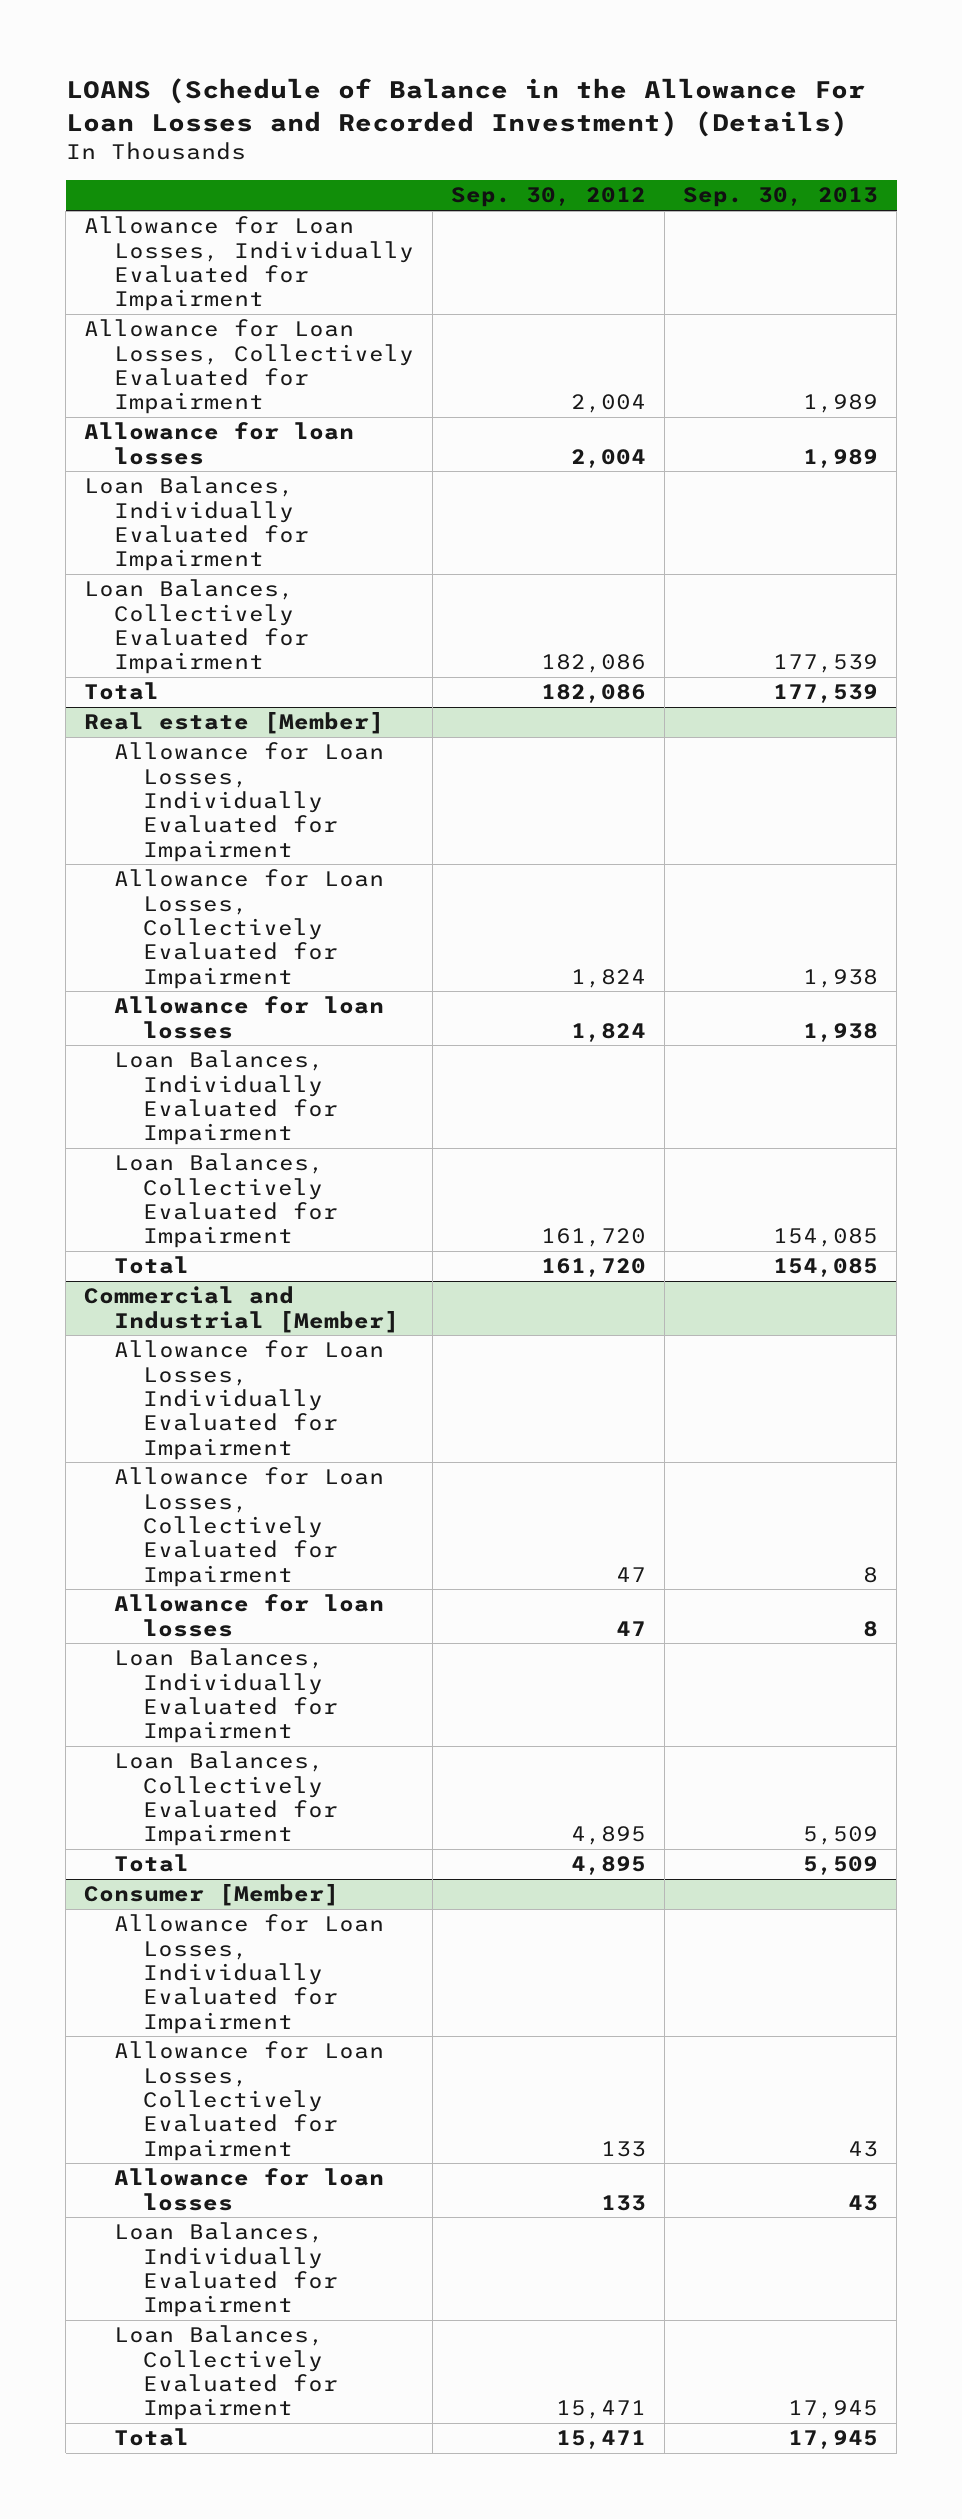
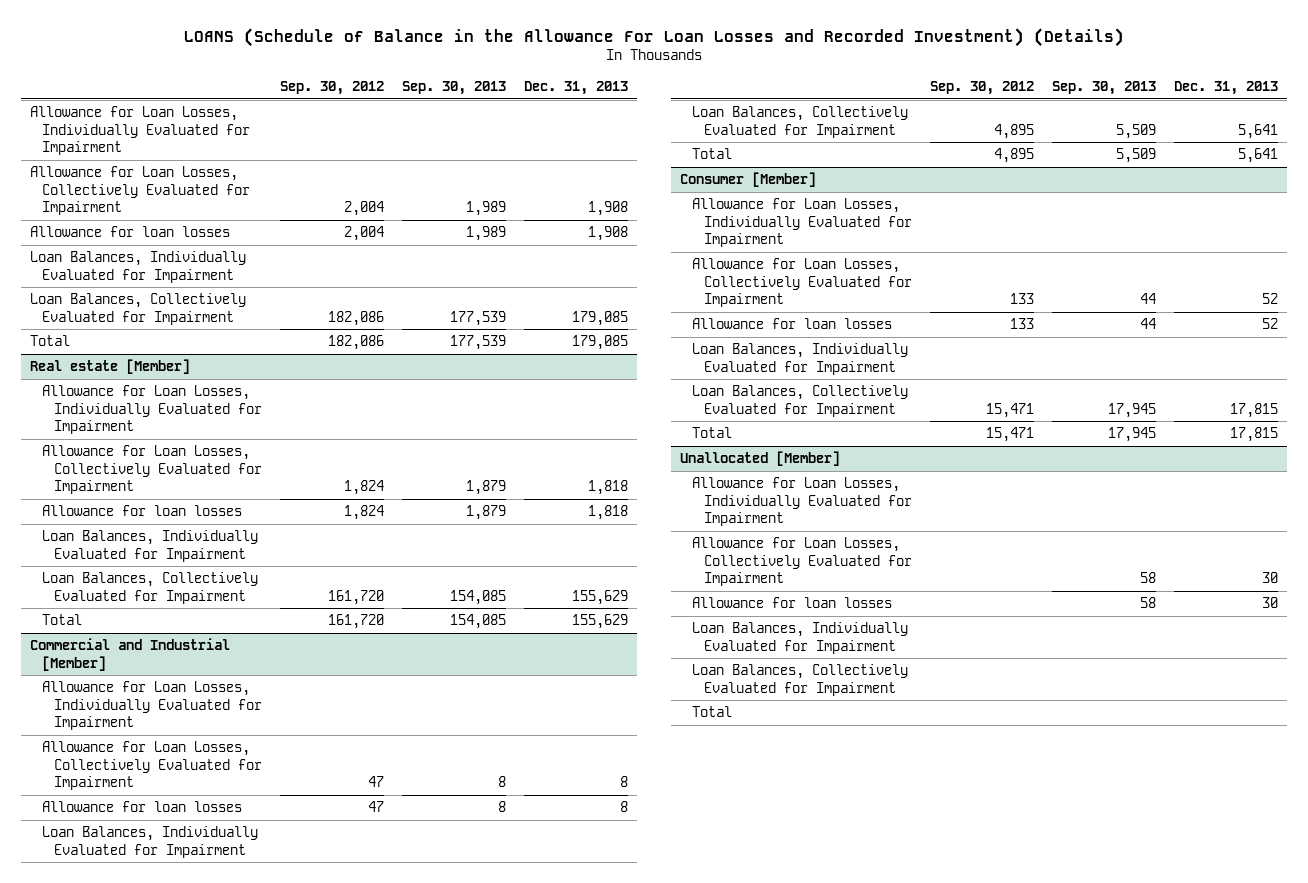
none -> [524,80,629,95] Dec. 31, 2013
[802,968,878,988] 1,938 -> [466,479,507,495] 1,879
[802,1022,878,1042] 1,938 -> [466,505,507,521] 1,879
[847,2140,878,2157] 43 -> [1140,292,1157,304] 44
[847,2194,878,2211] 43 -> [1140,318,1157,330] 44
none -> [679,451,840,467] Unallocated [Member]
none -> [692,477,913,526] Allowance for Loan Losses, Individually Evaluated for Impairment
none -> [692,537,913,586] Allowance for Loan Losses, Collectively Evaluated for Impairment
none -> [692,597,893,609] Allowance for loan losses
none -> [692,622,909,654] Loan Balances, Individually Evaluated for Impairment
none -> [692,664,909,696] Loan Balances, Collectively Evaluated for Impairment
none -> [692,706,733,718] Total

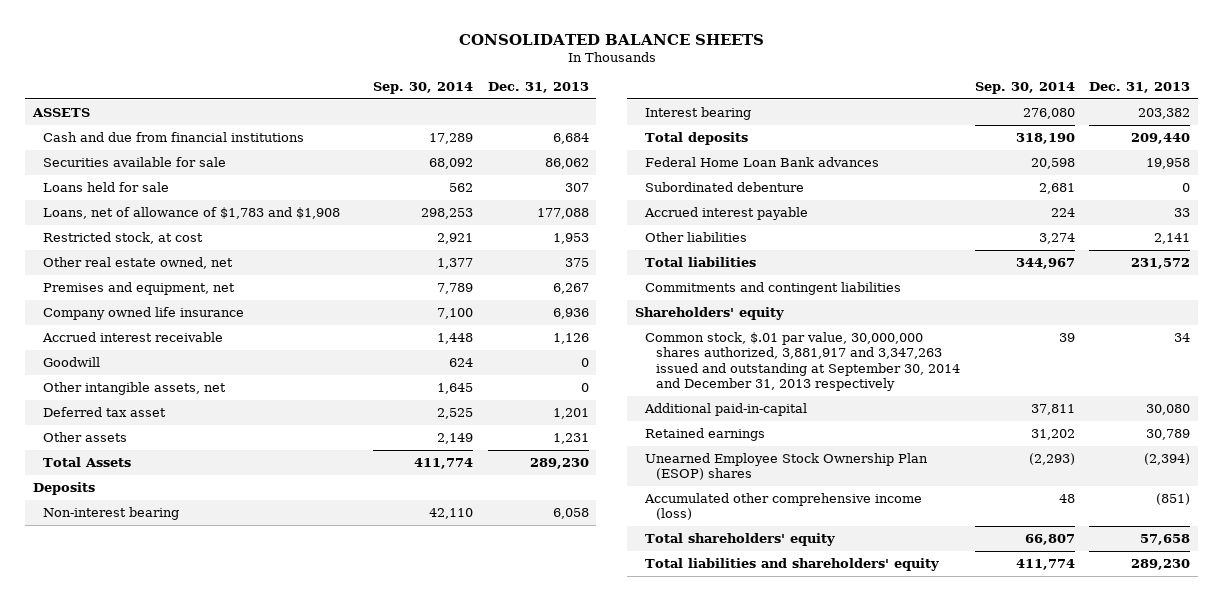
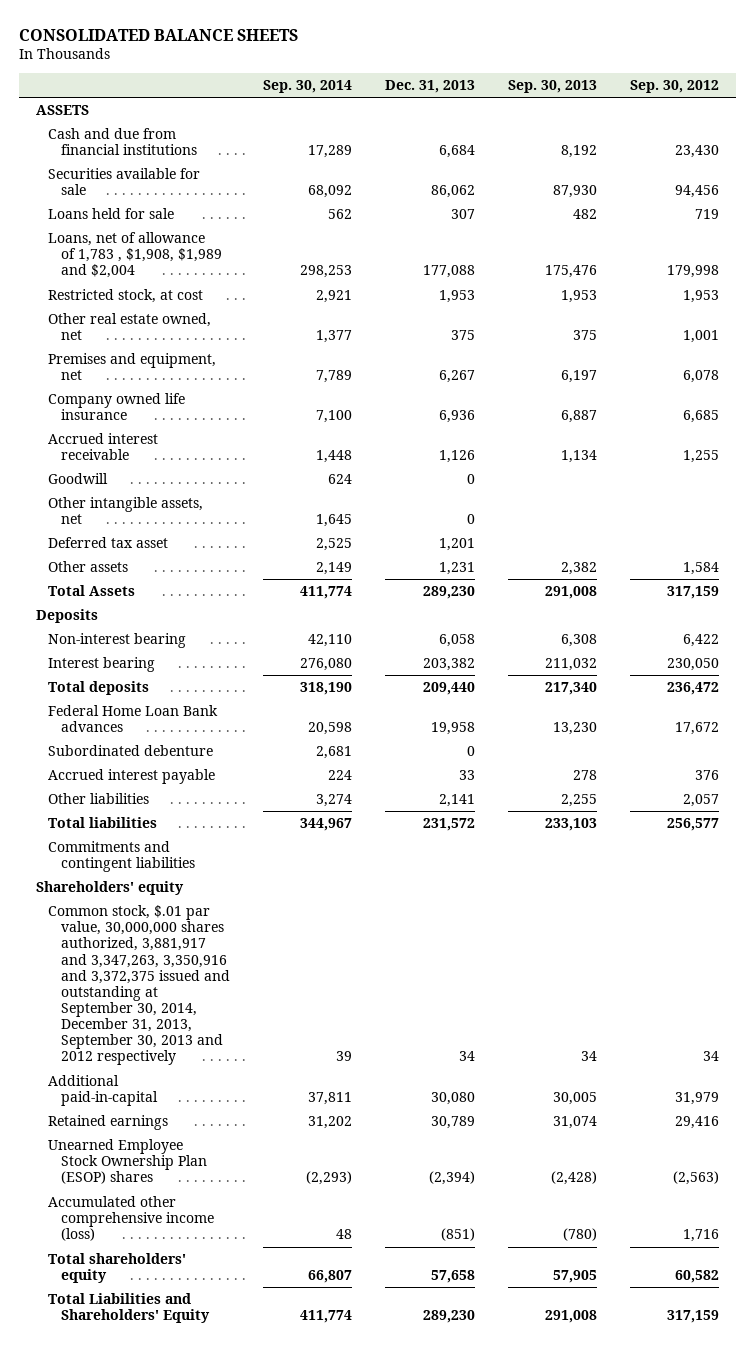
none -> [508,80,598,94] Sep. 30, 2013
none -> [630,80,720,94] Sep. 30, 2012
[43,206,341,219] Loans, net of allowance of $1,783 and $1,908 -> [48,232,222,279] Loans, net of allowance of 1,783 , $1,908, $1,989 and $2,004
[645,331,960,391] Common stock, $.01 par value, 30,000,000 shares authorized, 3,881,917 and 3,347,263 issued and outstanding at September 30, 2014 and December 31, 2013 respectively -> [48,905,230,1066] Common stock, $.01 par value, 30,000,000 shares authorized, 3,881,917 and 3,347,263, 3,350,916 and 3,372,375 issued and outstanding at September 30, 2014, December 31, 2013, September 30, 2013 and 2012 respectively
[645,557,940,571] Total liabilities and shareholders' equity -> [48,1293,210,1324] Total Liabilities and Shareholders' Equity

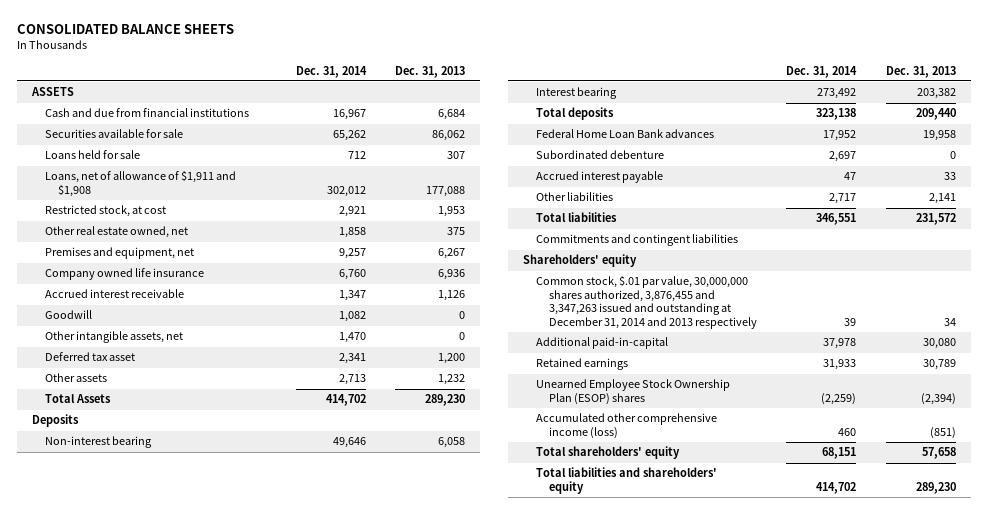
[262,80,352,94] Sep. 30, 2014 -> none
[508,80,598,94] Sep. 30, 2013 -> none
[630,80,720,94] Sep. 30, 2012 -> none
none -> [295,65,367,78] Dec. 31, 2014
[48,232,222,279] Loans, net of allowance of 1,783 , $1,908, $1,989 and $2,004 -> [44,170,236,197] Loans, net of allowance of $1,911 and $1,908
[438,538,475,552] 1,201 -> [438,353,466,365] 1,200
[438,562,475,576] 1,231 -> [438,374,466,386] 1,232
[48,905,230,1066] Common stock, $.01 par value, 30,000,000 shares authorized, 3,881,917 and 3,347,263, 3,350,916 and 3,372,375 issued and outstanding at September 30, 2014, December 31, 2013, September 30, 2013 and 2012 respectively -> [535,275,757,330] Common stock, $.01 par value, 30,000,000 shares authorized, 3,876,455 and 3,347,263 issued and outstanding at December 31, 2014 and 2013 respectively
[48,1293,210,1324] Total Liabilities and Shareholders' Equity -> [535,467,717,494] Total liabilities and shareholders' equity

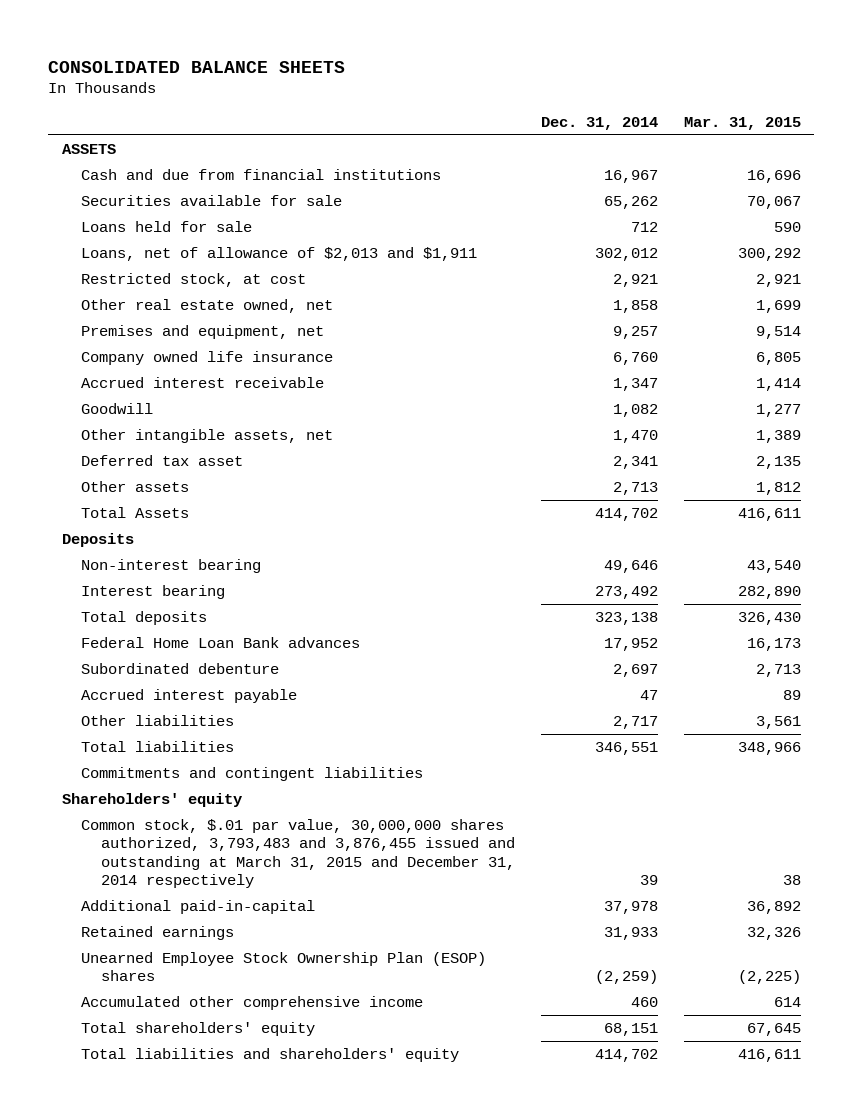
[395,65,466,78] Dec. 31, 2013 -> none
none -> [684,117,802,131] Mar. 31, 2015
[44,170,236,197] Loans, net of allowance of $1,911 and $1,908 -> [81,247,478,262] Loans, net of allowance of $2,013 and $1,911
[535,275,757,330] Common stock, $.01 par value, 30,000,000 shares authorized, 3,876,455 and 3,347,263 issued and outstanding at December 31, 2014 and 2013 respectively -> [81,819,515,888] Common stock, $.01 par value, 30,000,000 shares authorized, 3,793,483 and 3,876,455 issued and outstanding at March 31, 2015 and December 31, 2014 respectively
[535,413,717,439] Accumulated other comprehensive income (loss) -> [81,996,424,1011] Accumulated other comprehensive income

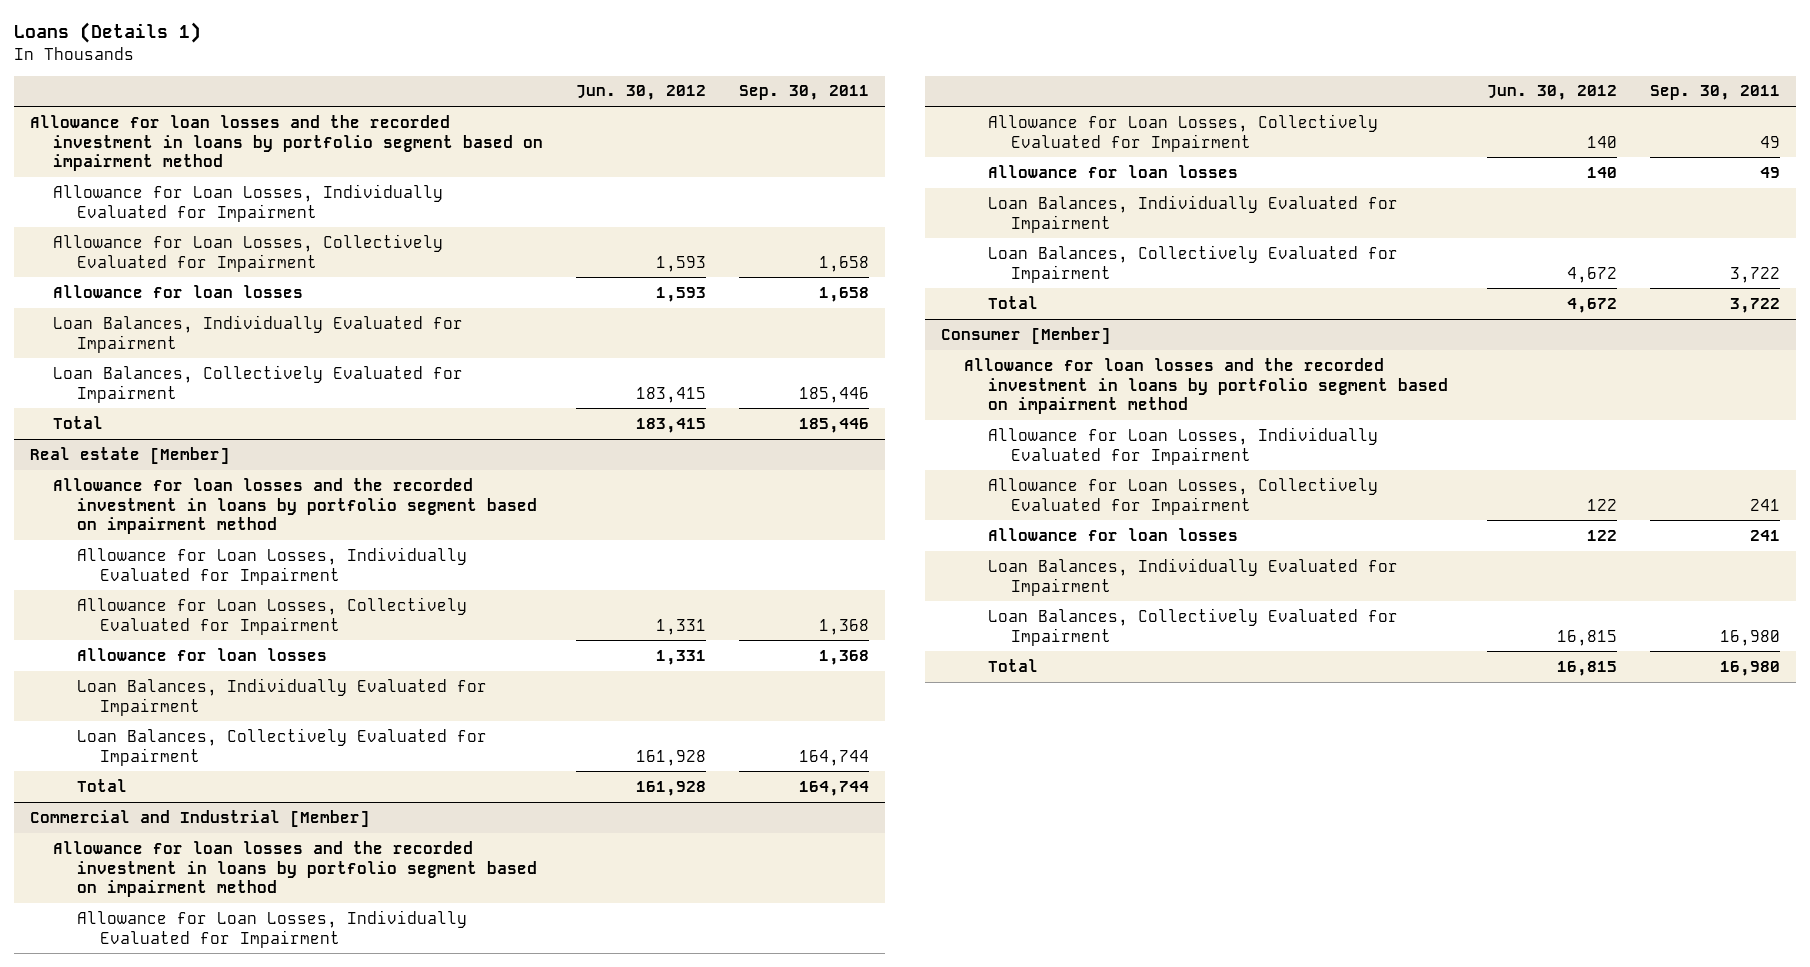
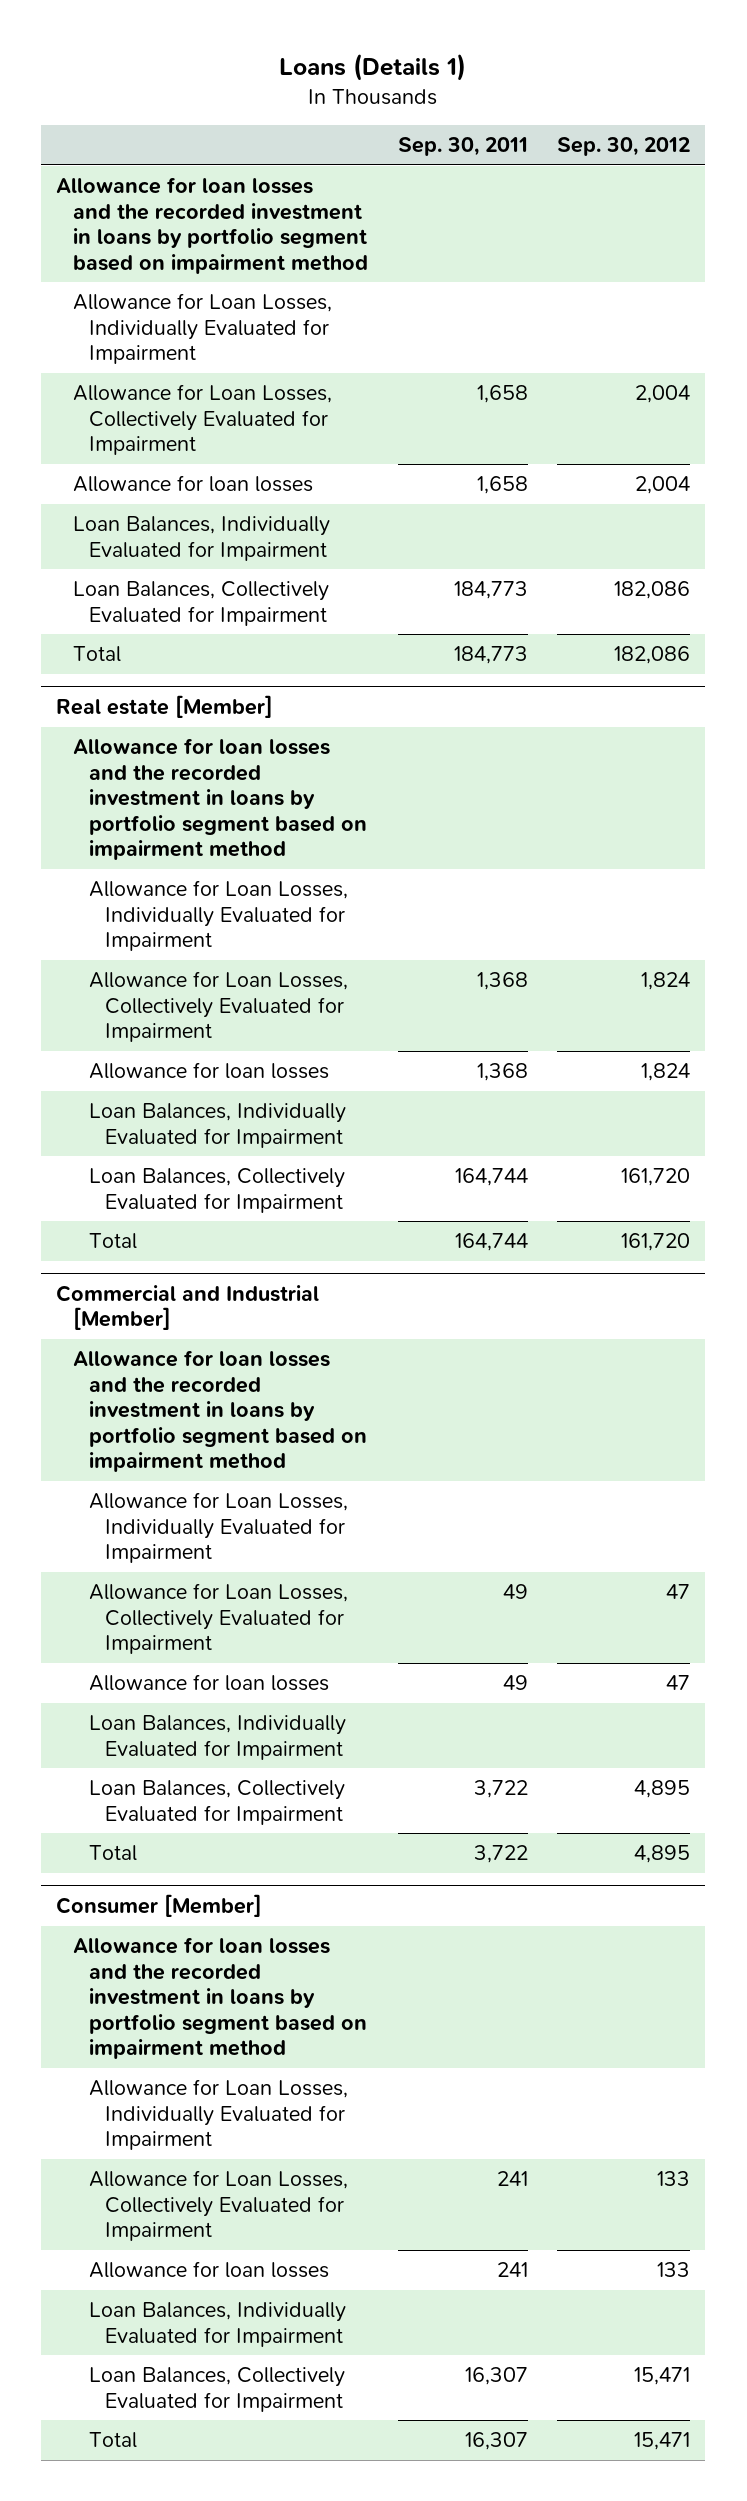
[576,85,707,101] Jun. 30, 2012 -> none
none -> [557,137,691,157] Sep. 30, 2012
[798,386,869,403] 185,446 -> [453,581,528,600] 184,773
[798,417,869,433] 185,446 -> [453,646,528,665] 184,773
[1719,629,1780,646] 16,980 -> [464,2367,528,2386] 16,307
[1719,660,1780,676] 16,980 -> [464,2432,528,2451] 16,307

